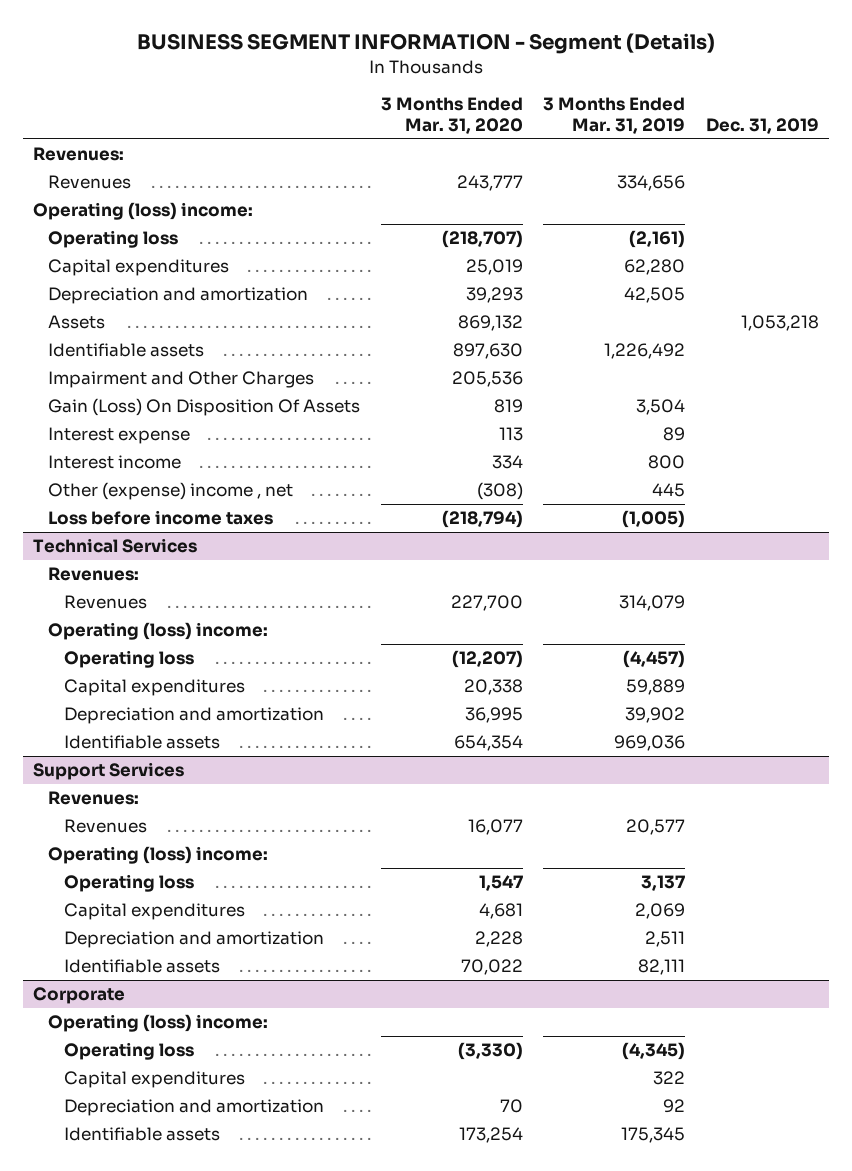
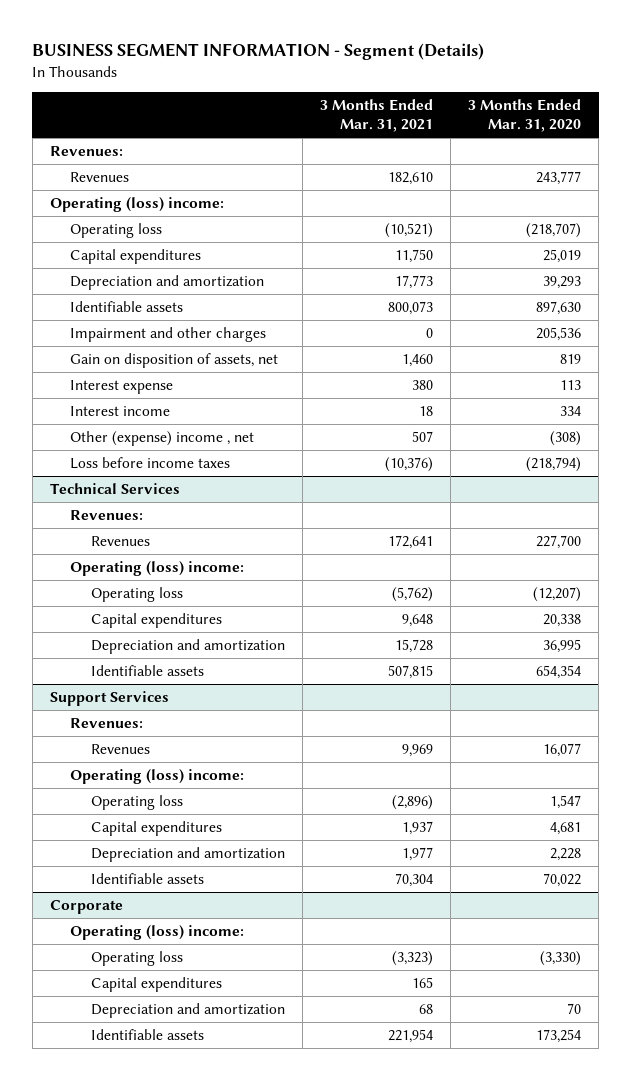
[543,97,686,135] 3 Months Ended Mar. 31, 2019 -> none
[705,118,819,135] Dec. 31, 2019 -> none
none -> [320,99,434,133] 3 Months Ended Mar. 31, 2021
[48,315,106,330] Assets -> none
[48,371,315,389] Impairment and Other Charges -> [70,326,267,342] Impairment and other charges
[48,398,361,417] Gain (Loss) On Disposition Of Assets -> [70,352,279,368] Gain on disposition of assets, net

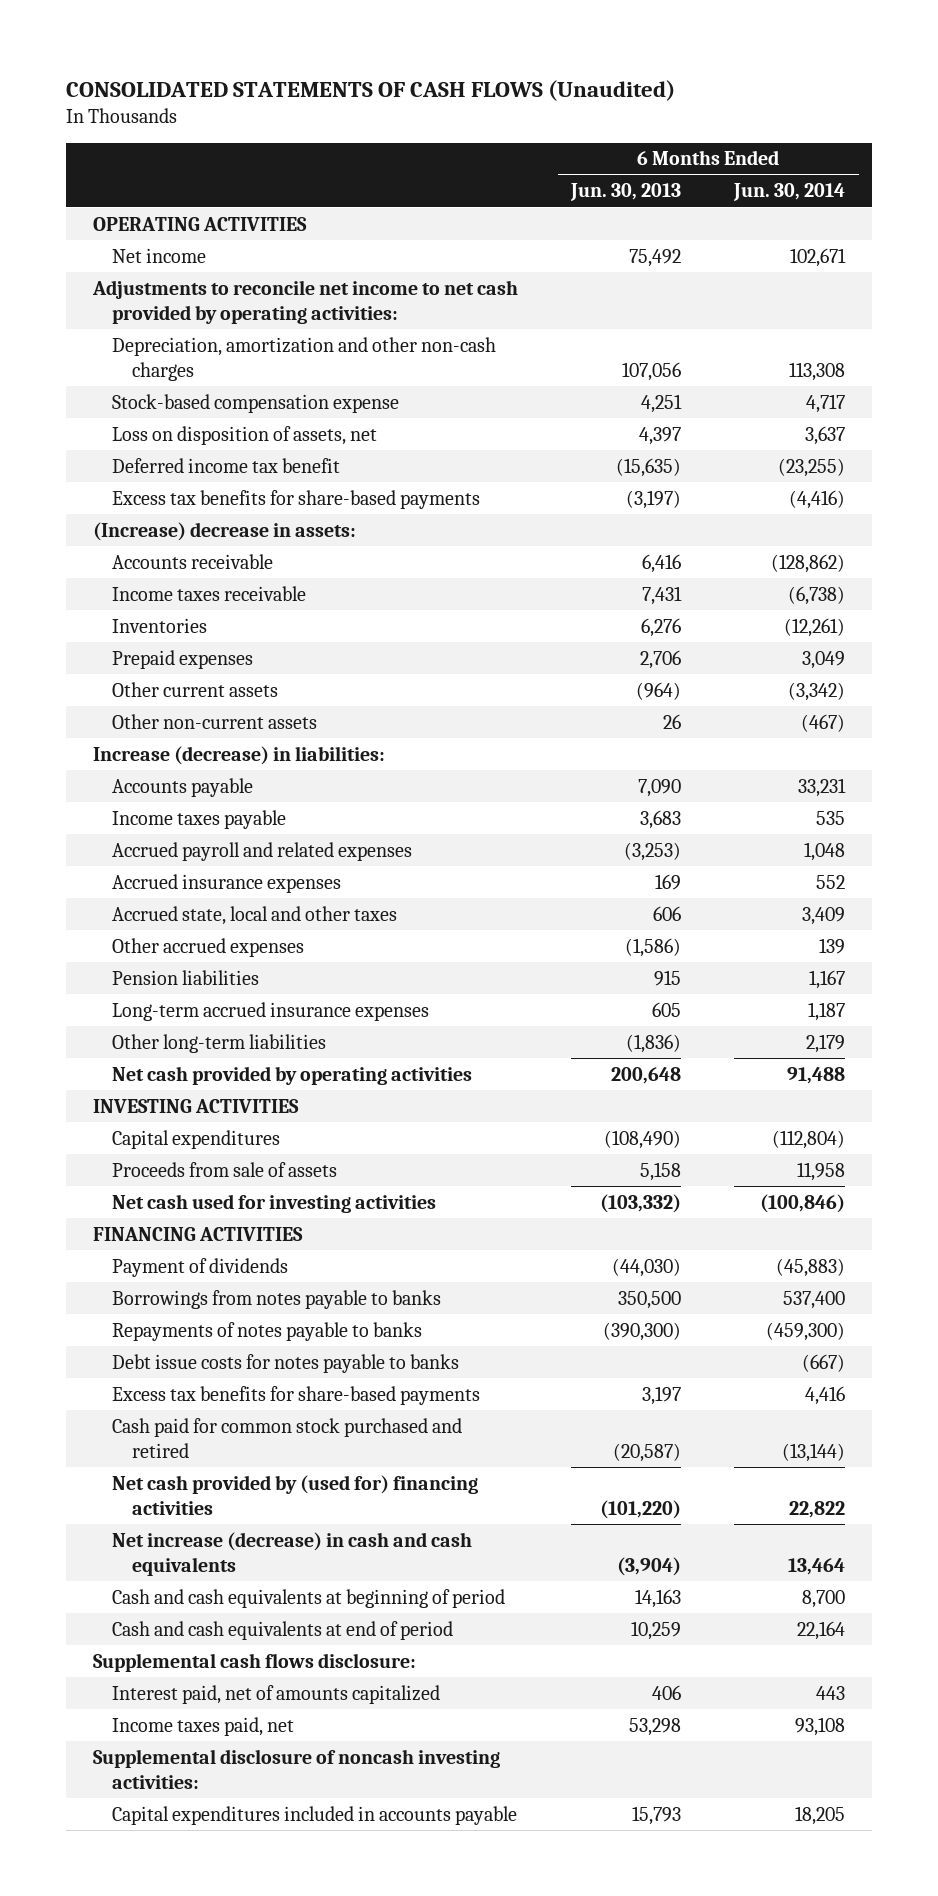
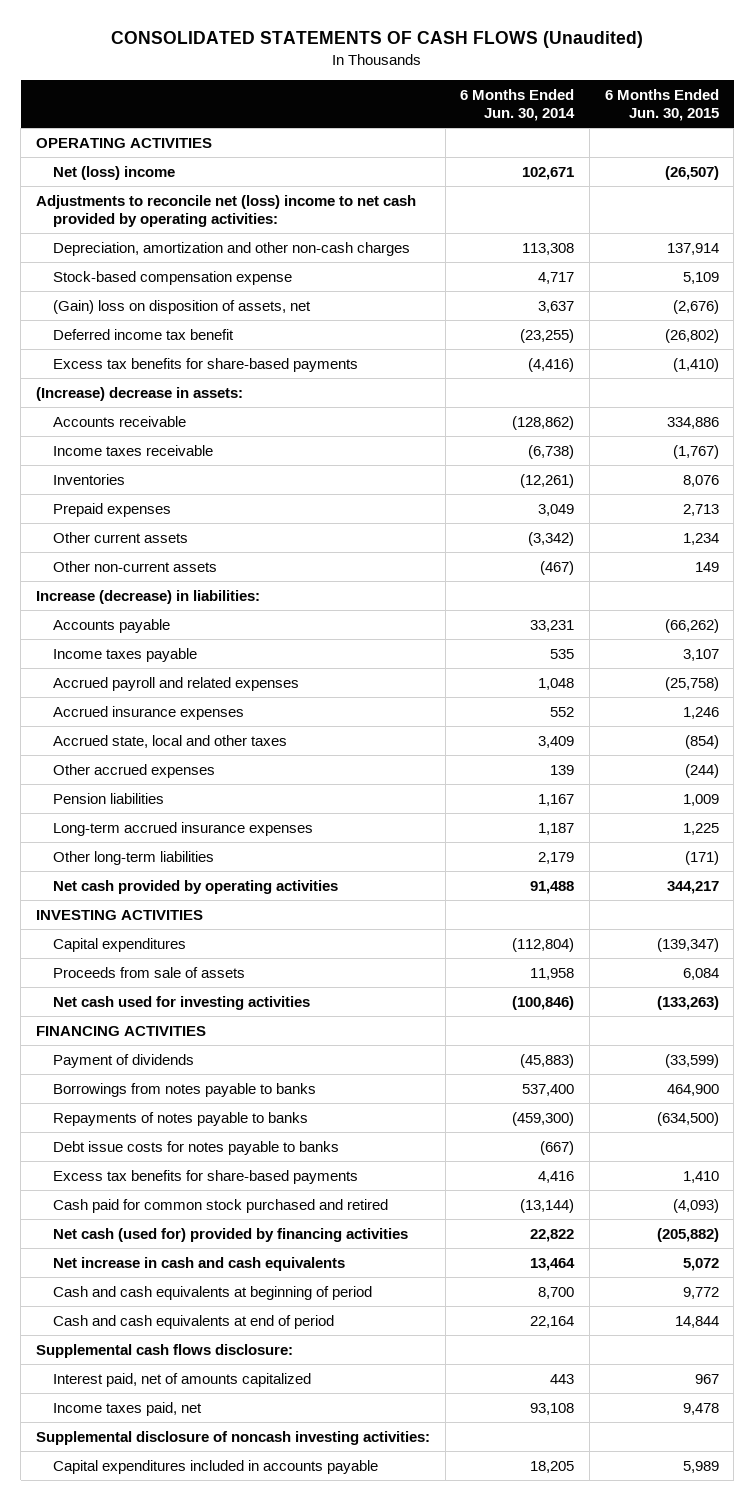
[570,183,682,202] Jun. 30, 2013 -> none
none -> [604,88,719,122] 6 Months Ended Jun. 30, 2015
[112,247,207,263] Net income -> [53,165,176,180] Net (loss) income
[91,279,518,324] Adjustments to reconcile net income to net cash provided by operating activities: -> [35,194,416,228] Adjustments to reconcile net (loss) income to net cash provided by operating activities:
[112,425,378,445] Loss on disposition of assets, net -> [53,299,312,314] (Gain) loss on disposition of assets, net
[112,1474,479,1515] Net cash provided by (used for) financing activities -> [53,1227,409,1242] Net cash (used for) provided by financing activities
[112,1531,473,1576] Net increase (decrease) in cash and cash equivalents -> [53,1256,346,1271] Net increase in cash and cash equivalents

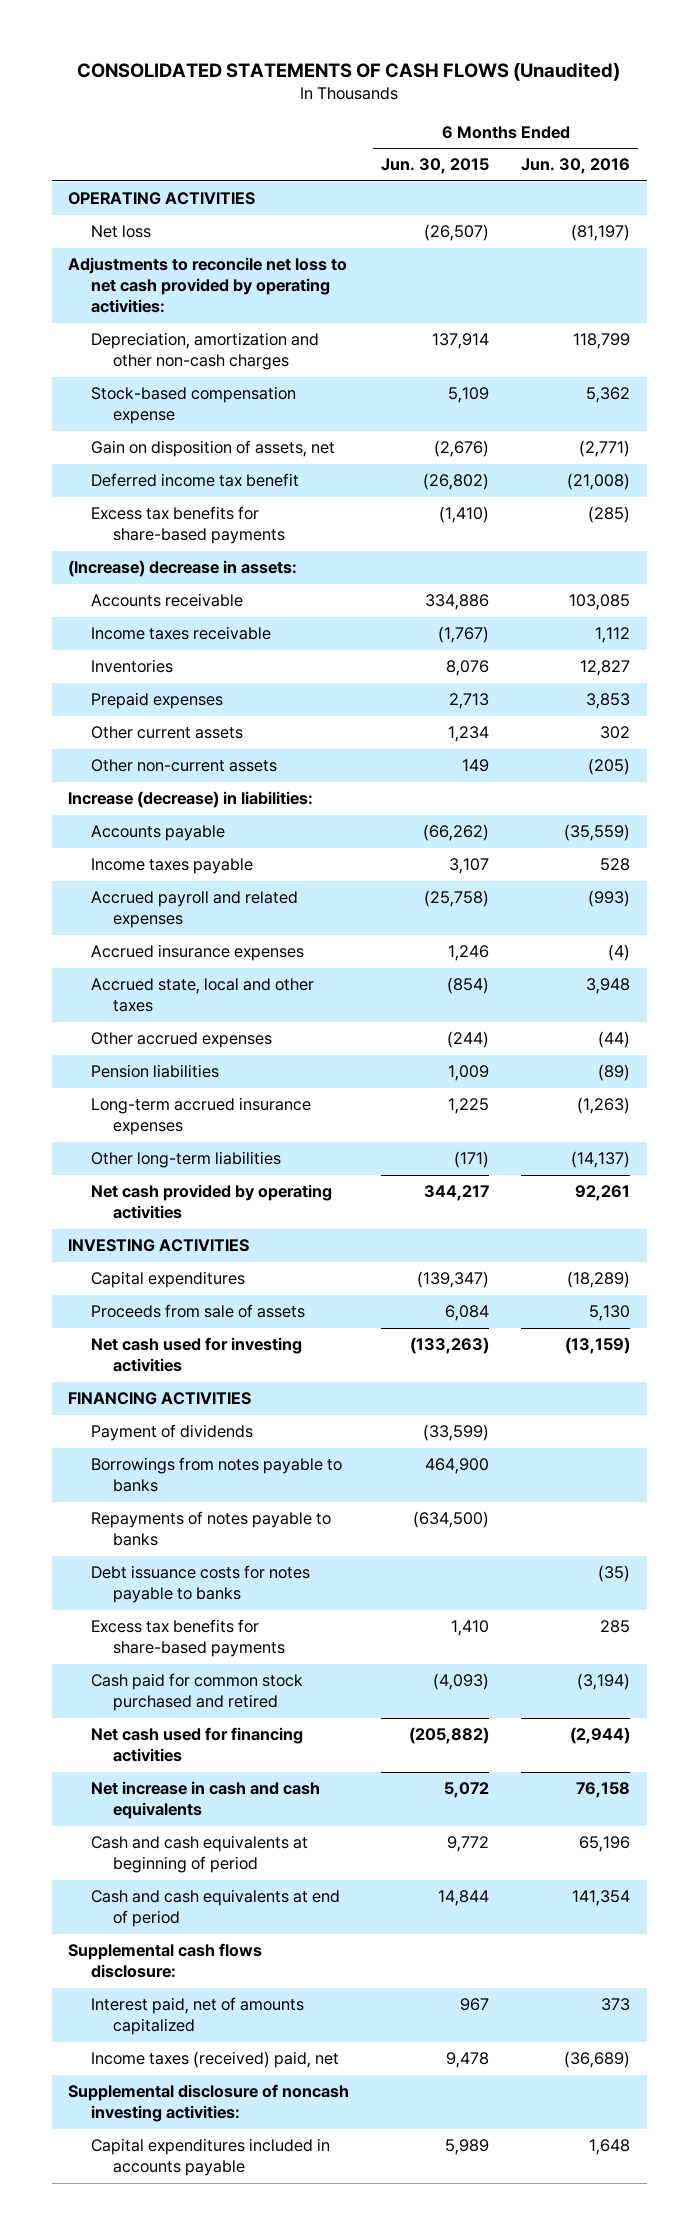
[460,88,576,122] 6 Months Ended Jun. 30, 2014 -> none
none -> [521,158,631,175] Jun. 30, 2016
[53,165,176,180] Net (loss) income -> [90,225,151,239] Net loss
[35,194,416,228] Adjustments to reconcile net (loss) income to net cash provided by operating activities: -> [67,257,347,314] Adjustments to reconcile net loss to net cash provided by operating activities:
[53,299,312,314] (Gain) loss on disposition of assets, net -> [90,440,335,458] Gain on disposition of assets, net
[53,1140,340,1155] Debt issue costs for notes payable to banks -> [90,1565,310,1604] Debt issuance costs for notes payable to banks
[53,1227,409,1242] Net cash (used for) provided by financing activities -> [90,1727,303,1763] Net cash used for financing activities
[53,1401,203,1416] Income taxes paid, net -> [90,2051,339,2069] Income taxes (received) paid, net

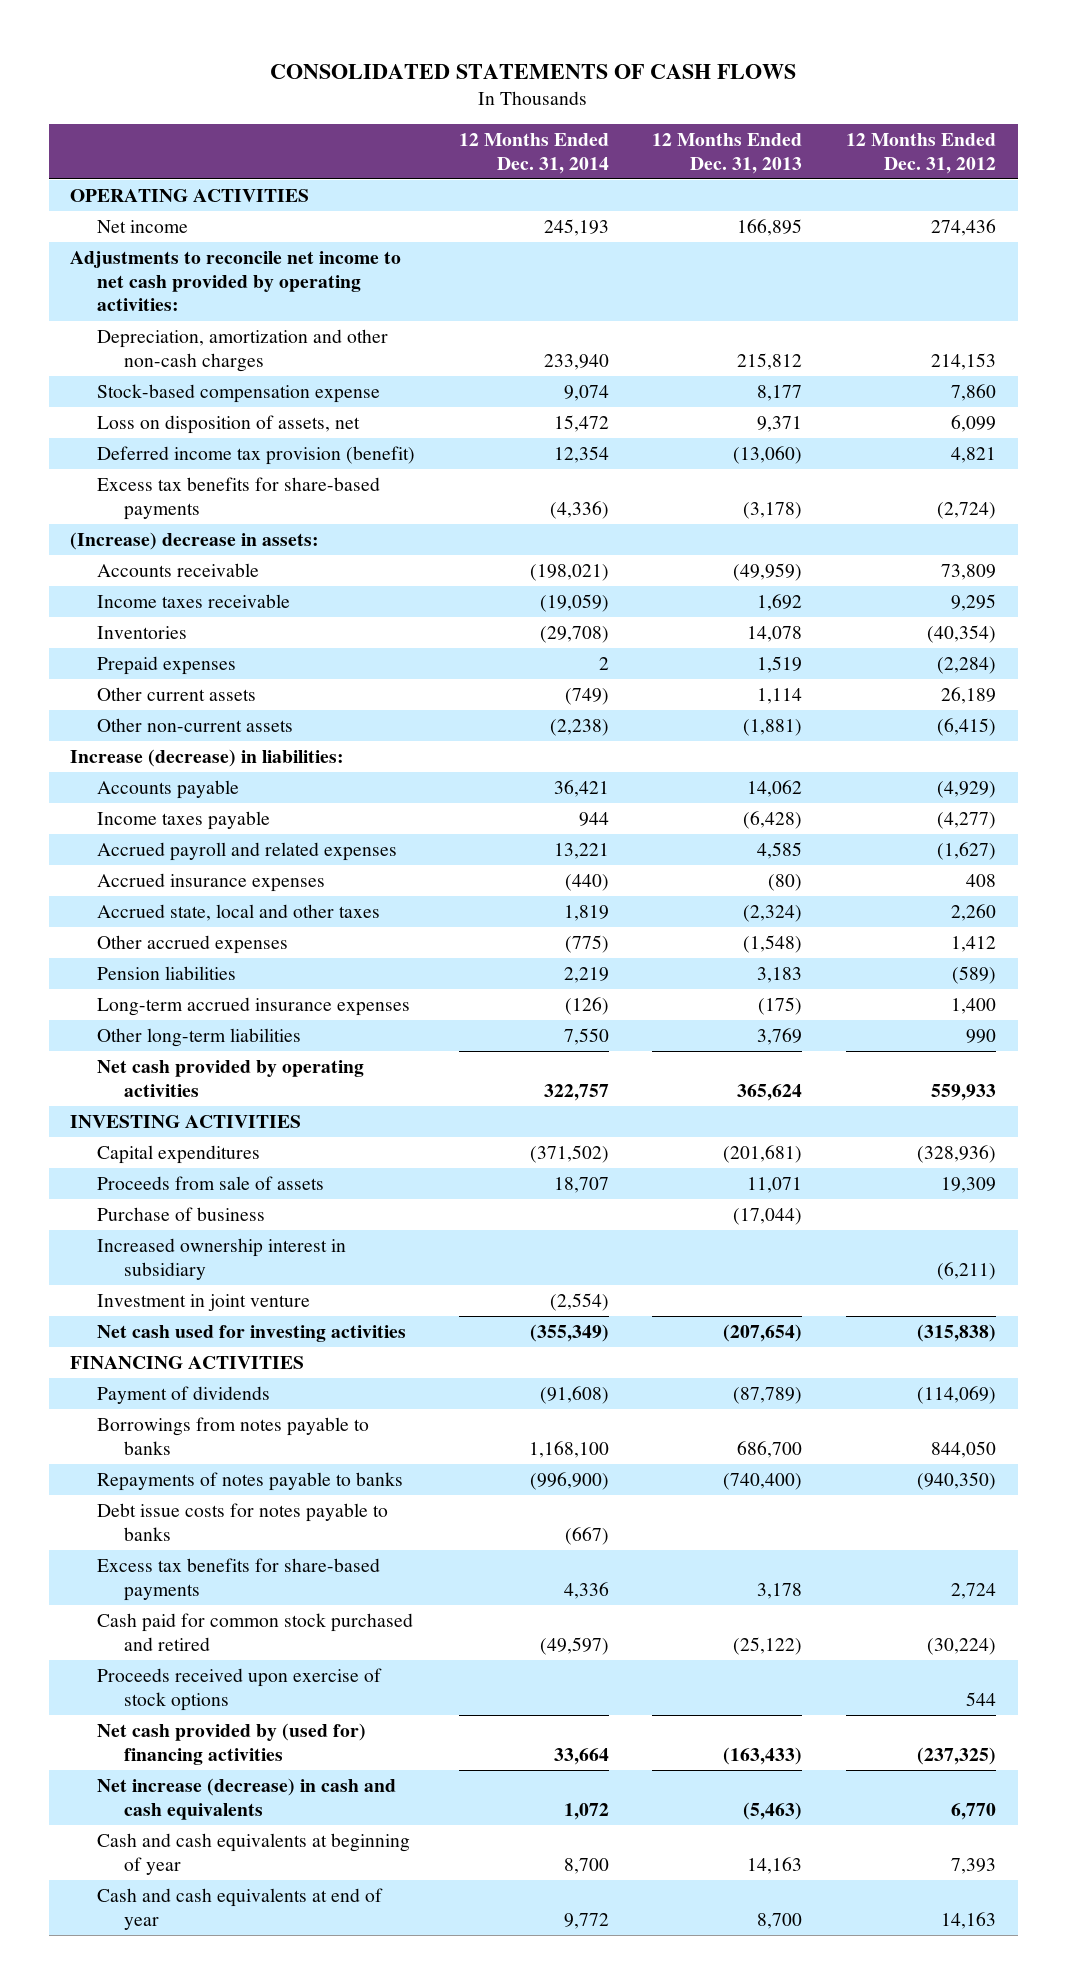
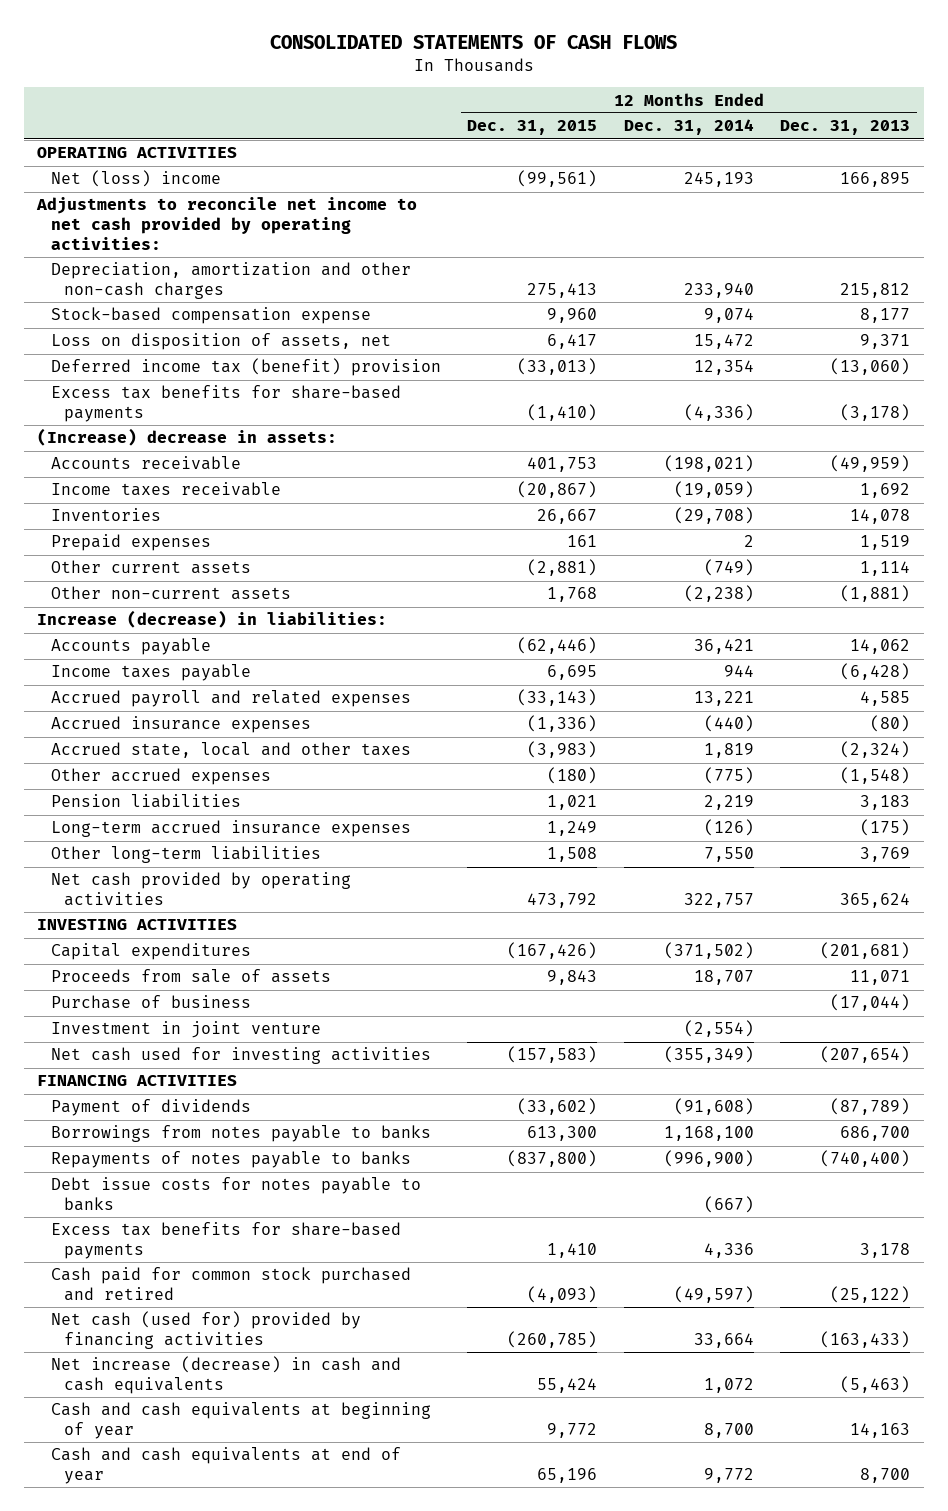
[846,133,997,174] 12 Months Ended Dec. 31, 2012 -> none
none -> [467,120,598,136] Dec. 31, 2015
[97,220,189,234] Net income -> [50,170,221,188] Net (loss) income
[97,446,416,466] Deferred income tax provision (benefit) -> [50,358,441,377] Deferred income tax (benefit) provision
[97,1238,347,1280] Increased ownership interest in subsidiary -> none
[97,1668,383,1711] Proceeds received upon exercise of stock options -> none
[97,1723,367,1765] Net cash provided by (used for) financing activities -> [50,1311,361,1350] Net cash (used for) provided by financing activities

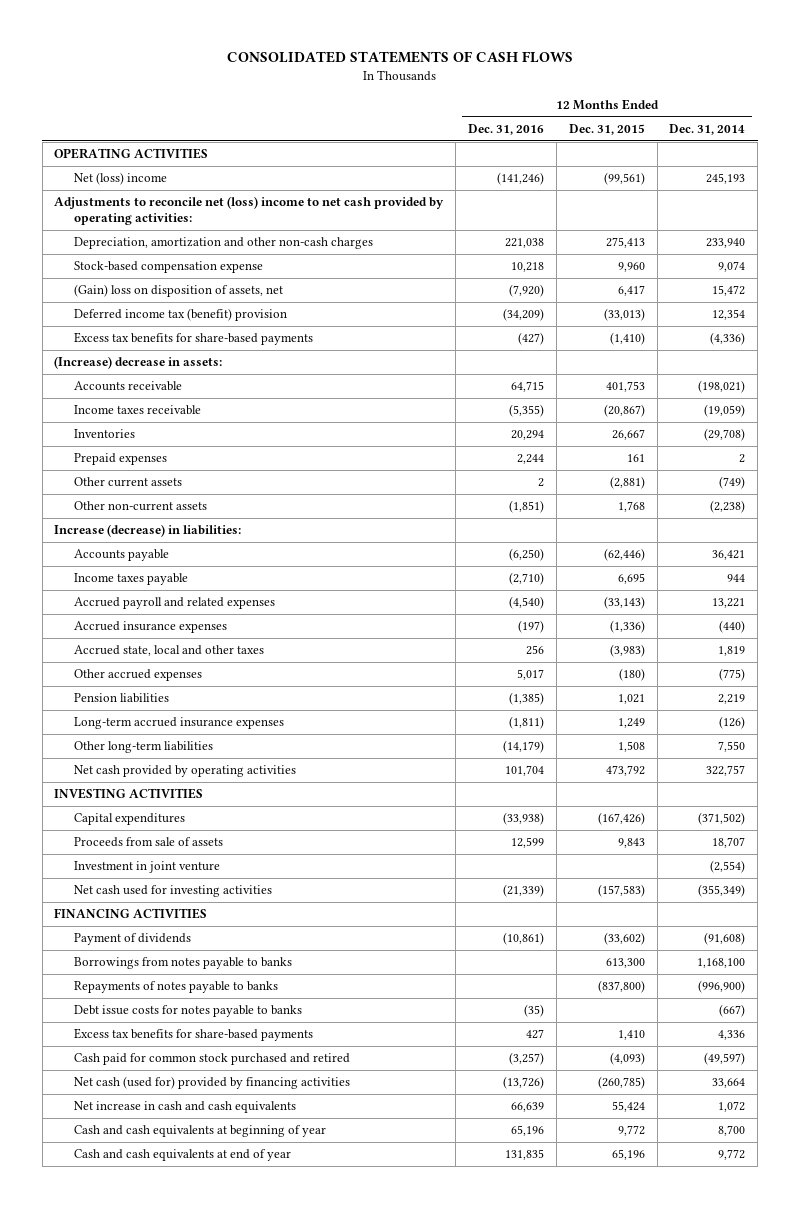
[780,120,911,136] Dec. 31, 2013 -> none
none -> [468,123,545,135] Dec. 31, 2016
[36,197,418,250] Adjustments to reconcile net income to net cash provided by operating activities: -> [54,196,445,226] Adjustments to reconcile net (loss) income to net cash provided by operating activities:
[50,333,391,351] Loss on disposition of assets, net -> [73,284,283,298] (Gain) loss on disposition of assets, net
[50,995,251,1010] Purchase of business -> none
[50,1356,401,1395] Net increase (decrease) in cash and cash equivalents -> [73,1101,296,1114] Net increase in cash and cash equivalents

